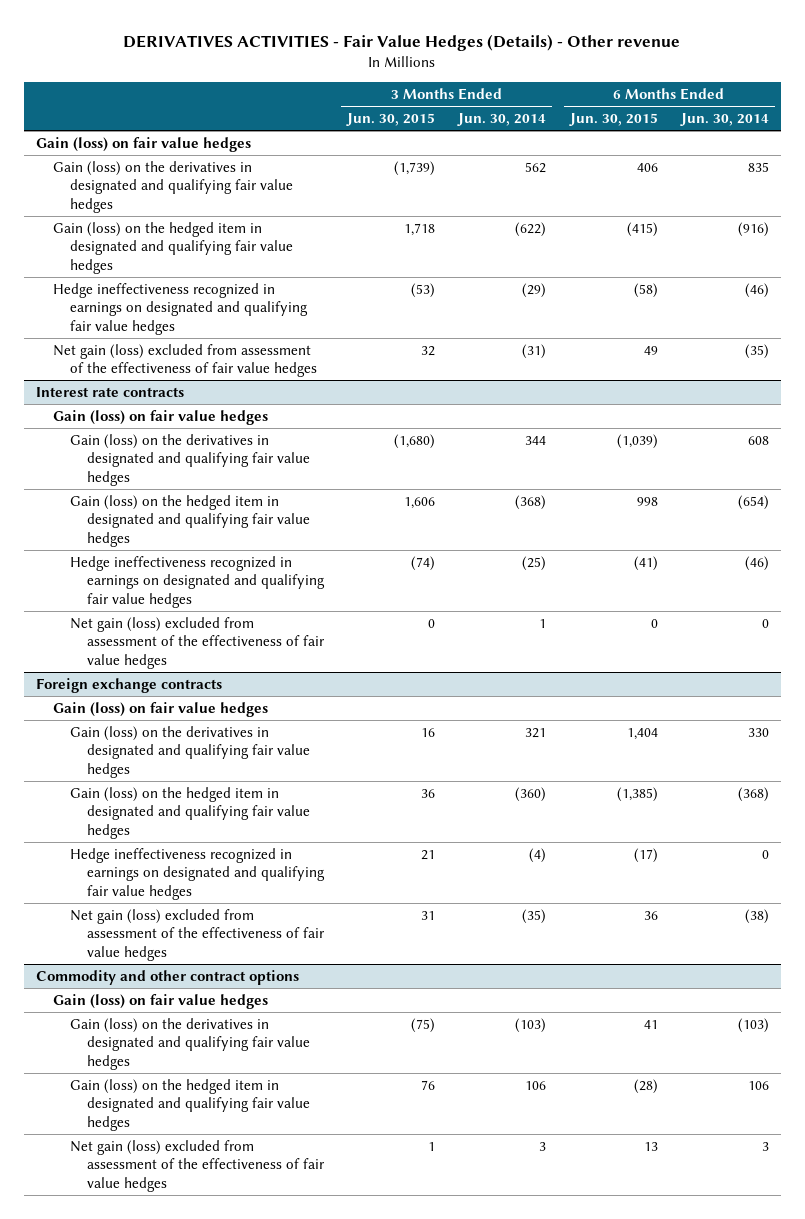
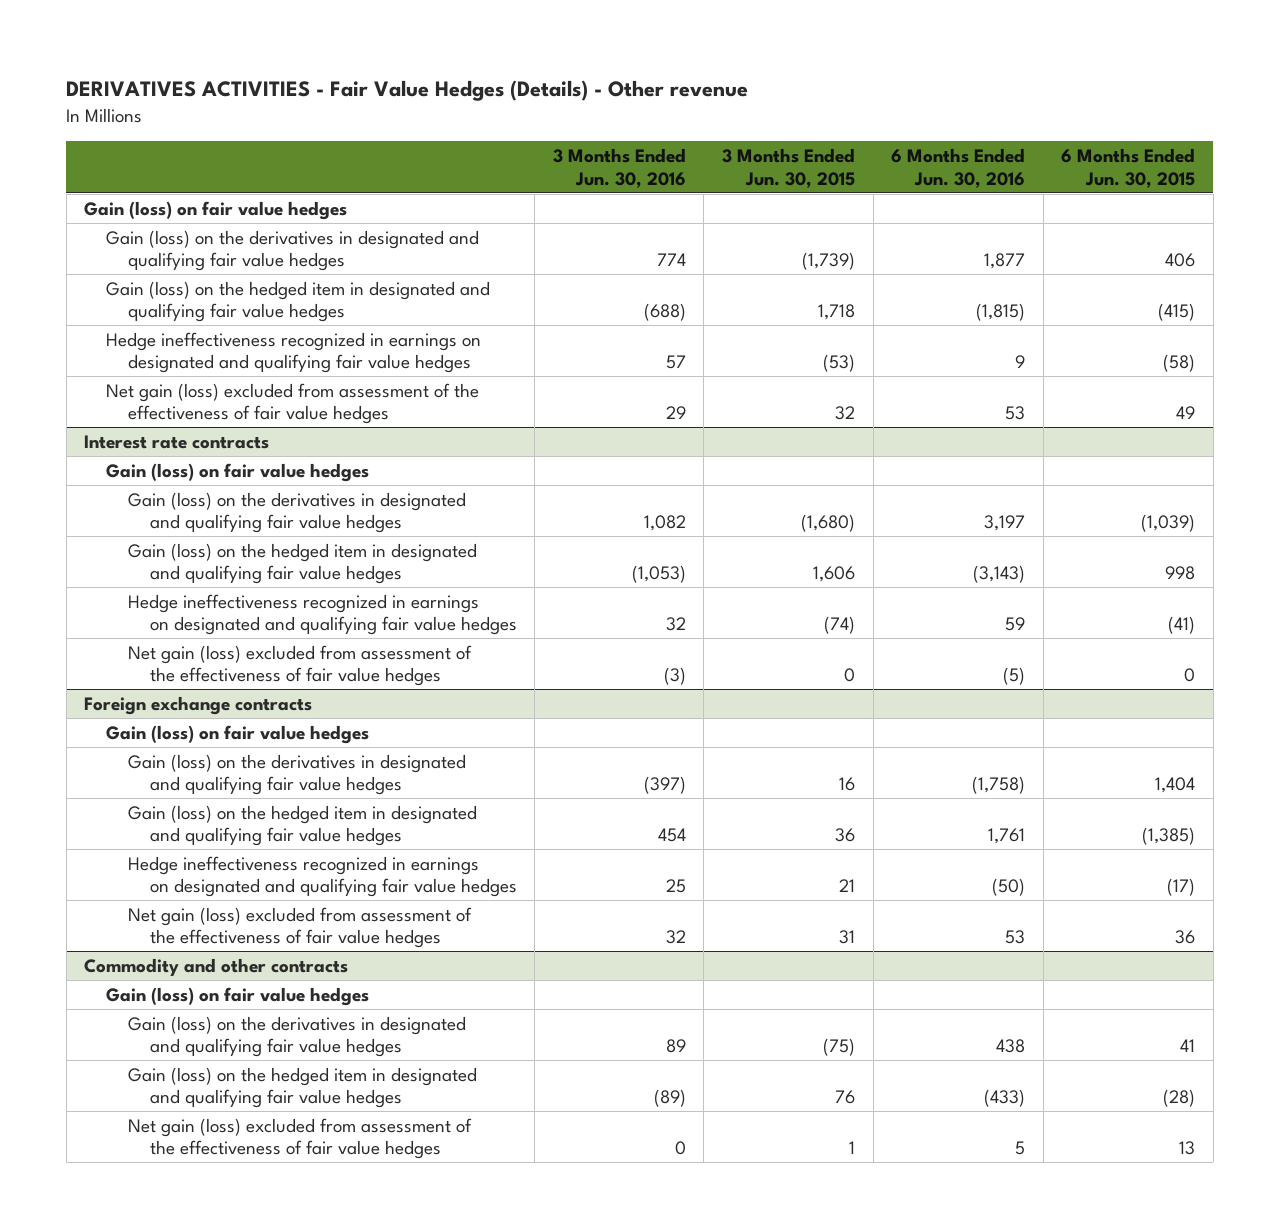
[457,113,547,127] Jun. 30, 2014 -> none
[680,113,770,127] Jun. 30, 2014 -> none
none -> [552,147,686,188] 3 Months Ended Jun. 30, 2016
none -> [891,147,1026,188] 6 Months Ended Jun. 30, 2016
[35,969,299,985] Commodity and other contract options -> [84,957,349,976] Commodity and other contracts

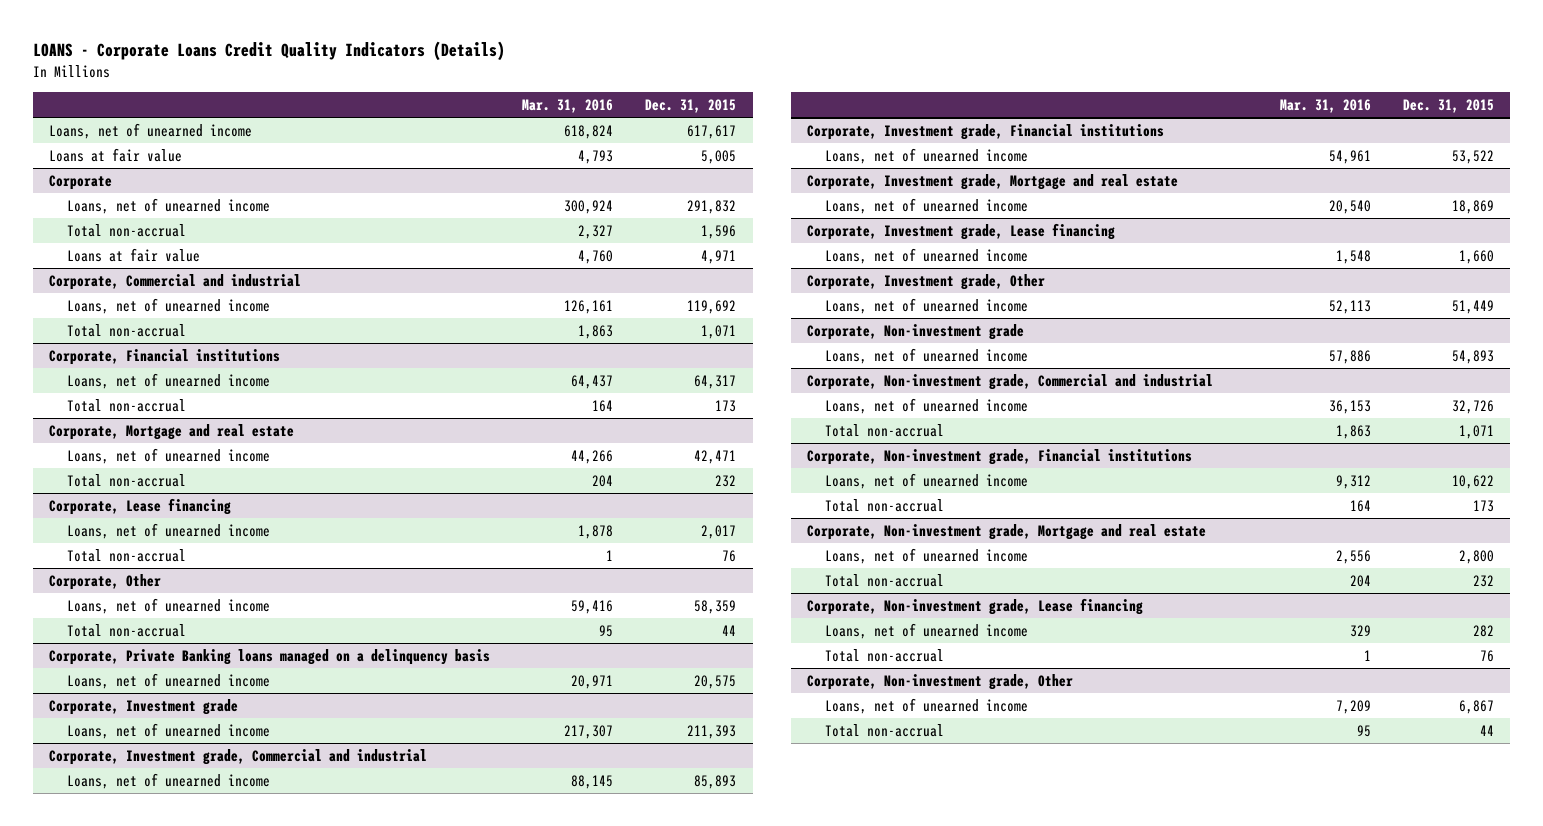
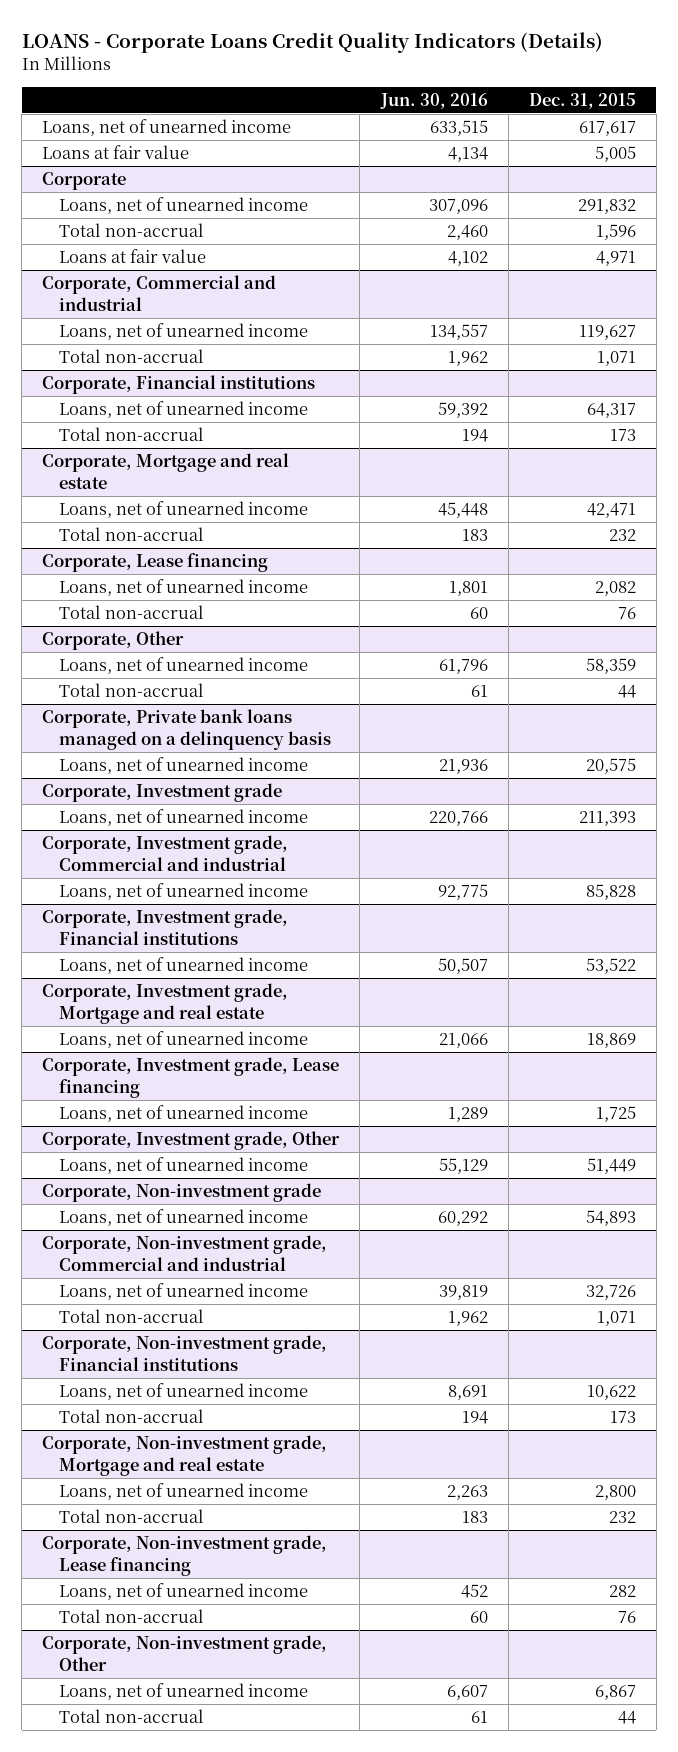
[522,98,614,113] Mar. 31, 2016 -> none
none -> [379,92,488,109] Jun. 30, 2016
[687,300,737,315] 119,692 -> [578,325,636,341] 119,627
[701,525,737,540] 2,017 -> [594,581,636,597] 2,082
[48,649,490,666] Corporate, Private Banking loans managed on a delinquency basis -> [42,709,331,750] Corporate, Private bank loans managed on a delinquency basis
[694,775,737,790] 85,893 -> [585,884,636,901] 85,828
[1459,250,1495,265] 1,660 -> [595,1106,636,1123] 1,725

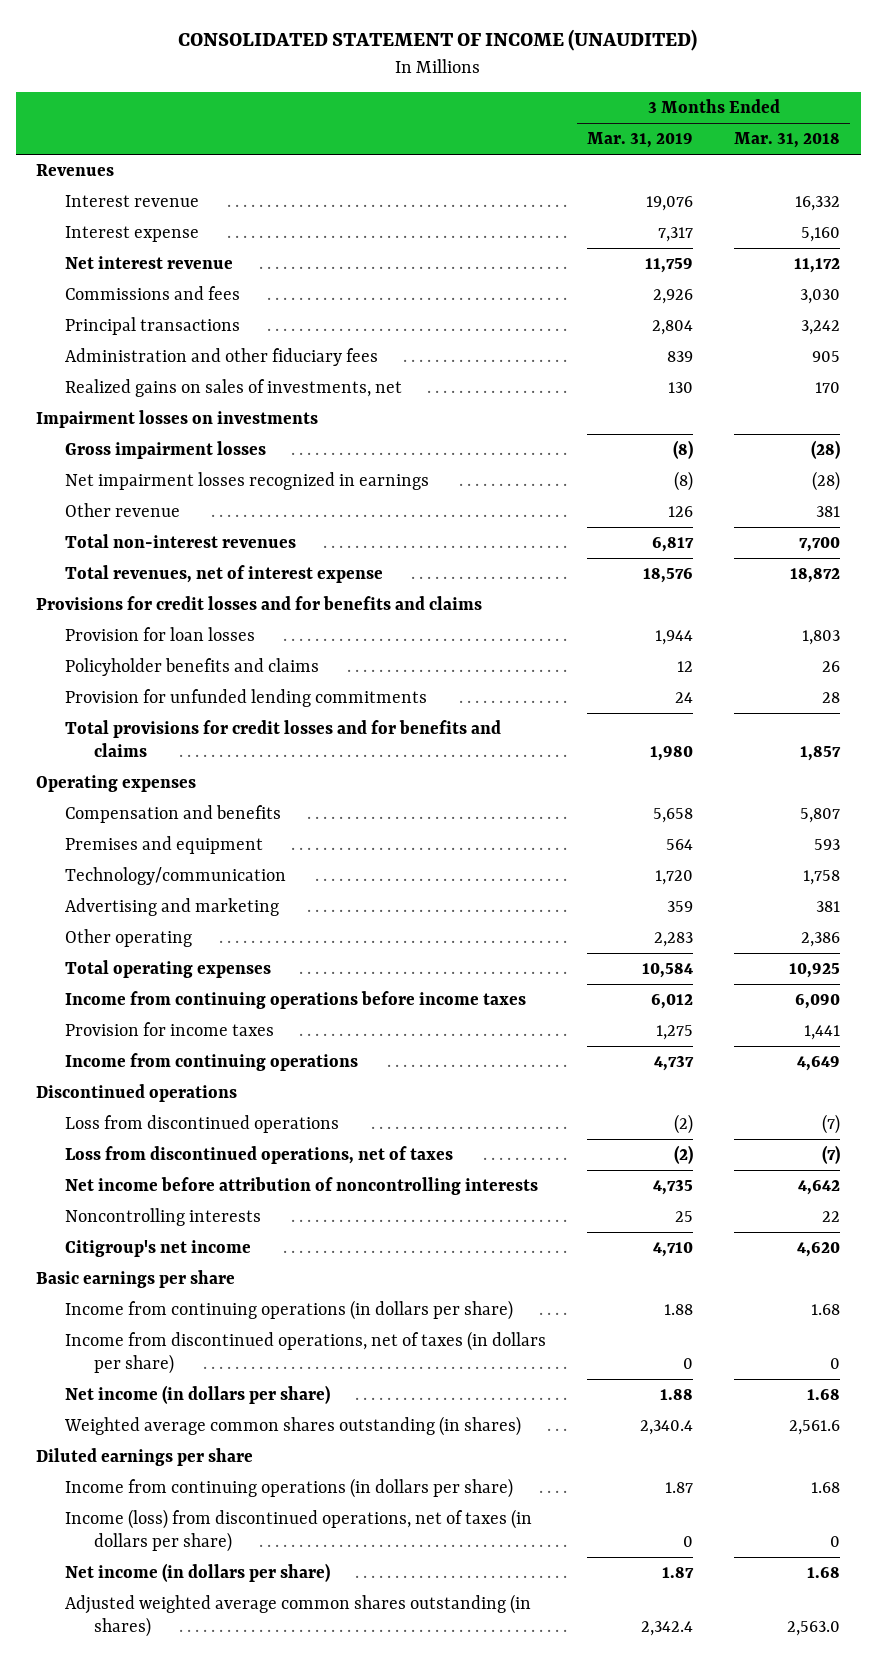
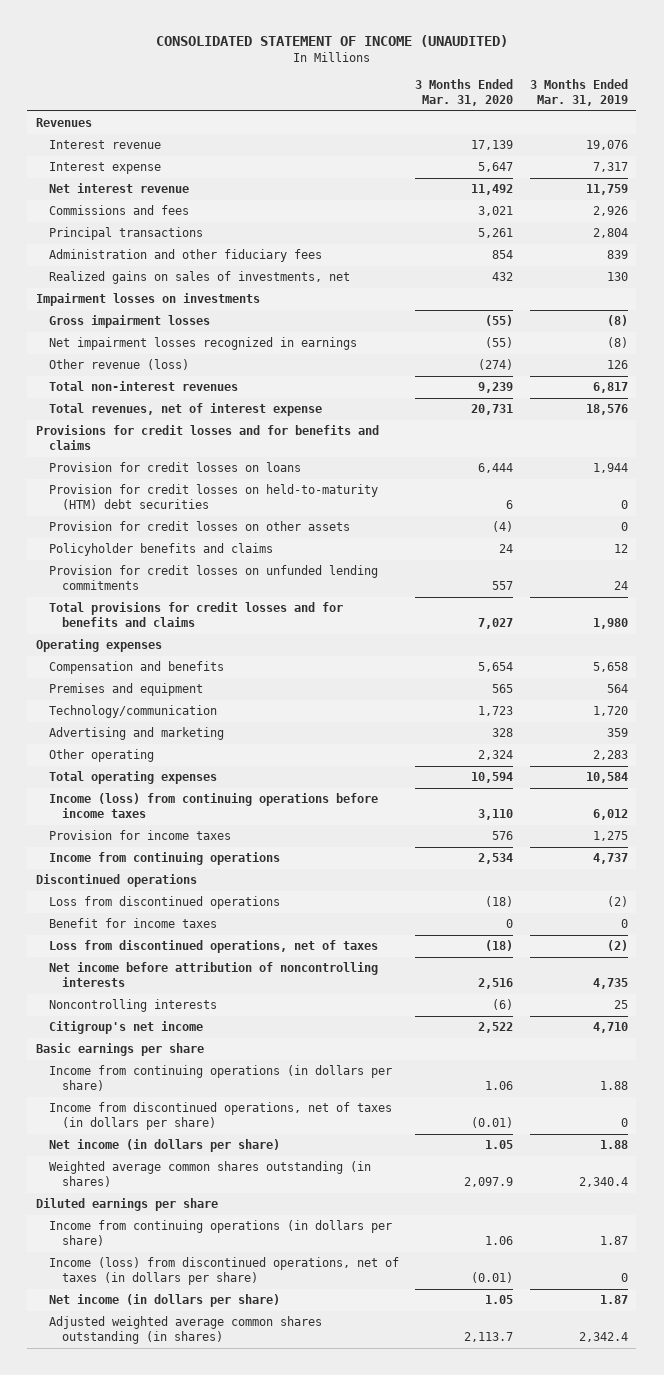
[734,132,841,149] Mar. 31, 2018 -> none
none -> [415,78,514,106] 3 Months Ended Mar. 31, 2020
[65,503,181,518] Other revenue -> [48,359,189,371] Other revenue (loss)
[65,627,256,642] Provision for loan losses -> [48,462,301,473] Provision for credit losses on loans
none -> [48,484,378,511] Provision for credit losses on held-to-maturity (HTM) debt securities
none -> [48,521,350,532] Provision for credit losses on other assets
[65,689,428,708] Provision for unfunded lending commitments -> [48,565,378,591] Provision for credit losses on unfunded lending commitments
[65,991,527,1010] Income from continuing operations before income taxes -> [48,793,378,819] Income (loss) from continuing operations before income taxes
none -> [48,918,217,929] Benefit for income taxes

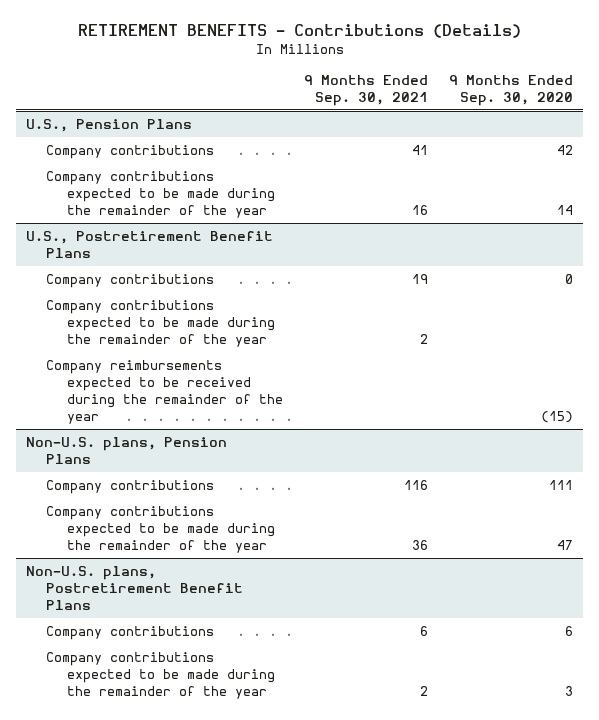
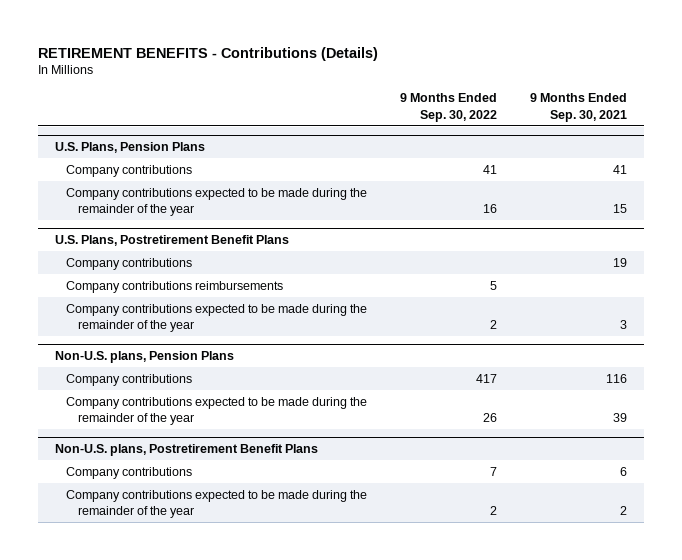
[448,74,573,106] 9 Months Ended Sep. 30, 2020 -> none
none -> [400,93,498,122] 9 Months Ended Sep. 30, 2022
[26,119,193,133] U.S., Pension Plans -> [54,141,205,153] U.S. Plans, Pension Plans
[411,205,428,216] 16 -> [613,203,628,213] 15
[26,231,274,259] U.S., Postretirement Benefit Plans -> [54,234,289,246] U.S. Plans, Postretirement Benefit Plans
[46,360,283,424] Company reimbursements expected to be received during the remainder of the year -> none
none -> [66,280,284,293] Company contributions reimbursements
[419,334,428,345] 2 -> [620,319,628,329] 3
[411,540,428,551] 36 -> [613,412,628,422] 39

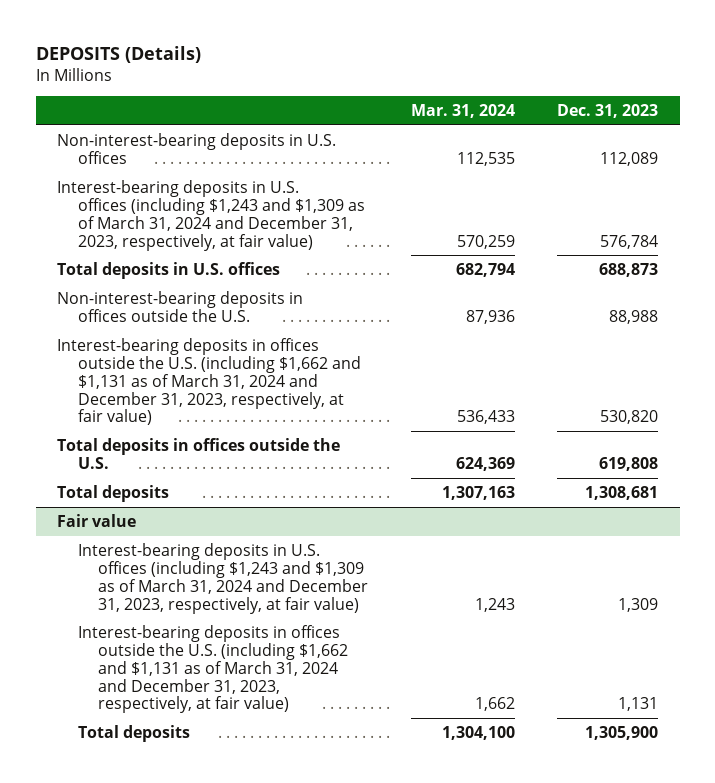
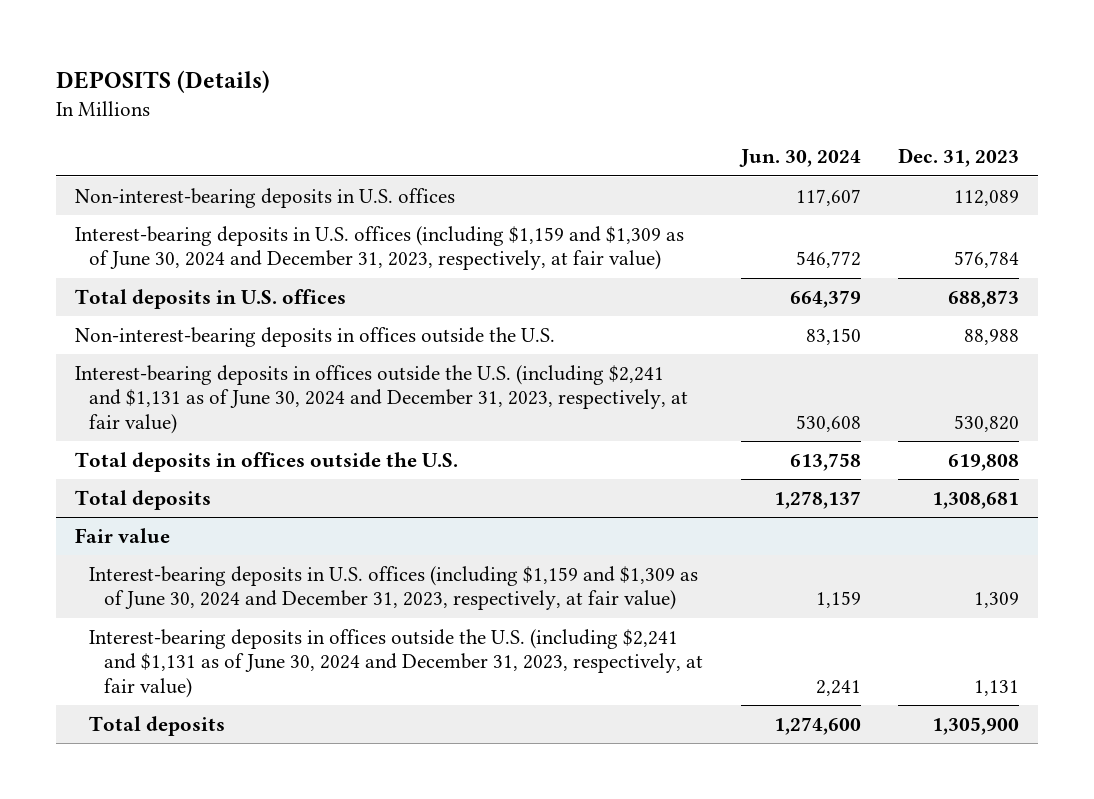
[410,104,515,119] Mar. 31, 2024 -> none
none -> [738,149,861,168] Jun. 30, 2024
[57,179,365,251] Interest-bearing deposits in U.S. offices (including $1,243 and $1,309 as of March 31, 2024 and December 31, 2023, respectively, at fair value) -> [74,225,684,271] Interest-bearing deposits in U.S. offices (including $1,159 and $1,309 as of June 30, 2024 and December 31, 2023, respectively, at fair value)
[57,337,361,426] Interest-bearing deposits in offices outside the U.S. (including $1,662 and $1,131 as of March 31, 2024 and December 31, 2023, respectively, at fair value) -> [74,364,689,434] Interest-bearing deposits in offices outside the U.S. (including $2,241 and $1,131 as of June 30, 2024 and December 31, 2023, respectively, at fair value)
[77,542,369,614] Interest-bearing deposits in U.S. offices (including $1,243 and $1,309 as of March 31, 2024 and December 31, 2023, respectively, at fair value) -> [89,565,699,611] Interest-bearing deposits in U.S. offices (including $1,159 and $1,309 as of June 30, 2024 and December 31, 2023, respectively, at fair value)
[77,624,349,714] Interest-bearing deposits in offices outside the U.S. (including $1,662 and $1,131 as of March 31, 2024 and December 31, 2023, respectively, at fair value) -> [89,628,704,698] Interest-bearing deposits in offices outside the U.S. (including $2,241 and $1,131 as of June 30, 2024 and December 31, 2023, respectively, at fair value)

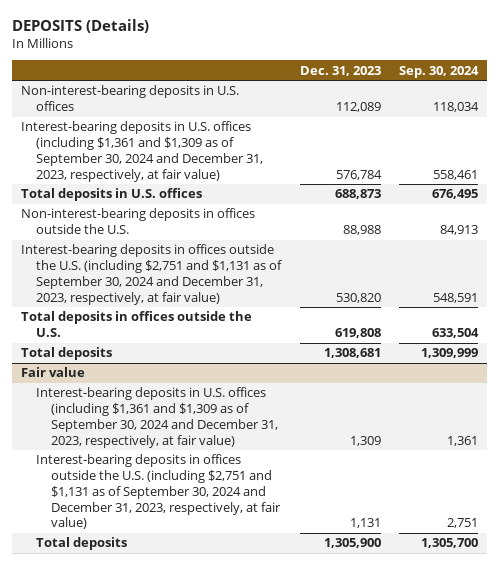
[738,149,861,168] Jun. 30, 2024 -> none
none -> [399,65,480,78] Sep. 30, 2024
[74,225,684,271] Interest-bearing deposits in U.S. offices (including $1,159 and $1,309 as of June 30, 2024 and December 31, 2023, respectively, at fair value) -> [20,121,263,182] Interest-bearing deposits in U.S. offices (including $1,361 and $1,309 as of September 30, 2024 and December 31, 2023, respectively, at fair value)
[74,364,689,434] Interest-bearing deposits in offices outside the U.S. (including $2,241 and $1,131 as of June 30, 2024 and December 31, 2023, respectively, at fair value) -> [20,244,282,305] Interest-bearing deposits in offices outside the U.S. (including $2,751 and $1,131 as of September 30, 2024 and December 31, 2023, respectively, at fair value)
[89,565,699,611] Interest-bearing deposits in U.S. offices (including $1,159 and $1,309 as of June 30, 2024 and December 31, 2023, respectively, at fair value) -> [35,387,278,448] Interest-bearing deposits in U.S. offices (including $1,361 and $1,309 as of September 30, 2024 and December 31, 2023, respectively, at fair value)
[89,628,704,698] Interest-bearing deposits in offices outside the U.S. (including $2,241 and $1,131 as of June 30, 2024 and December 31, 2023, respectively, at fair value) -> [35,454,281,530] Interest-bearing deposits in offices outside the U.S. (including $2,751 and $1,131 as of September 30, 2024 and December 31, 2023, respectively, at fair value)

